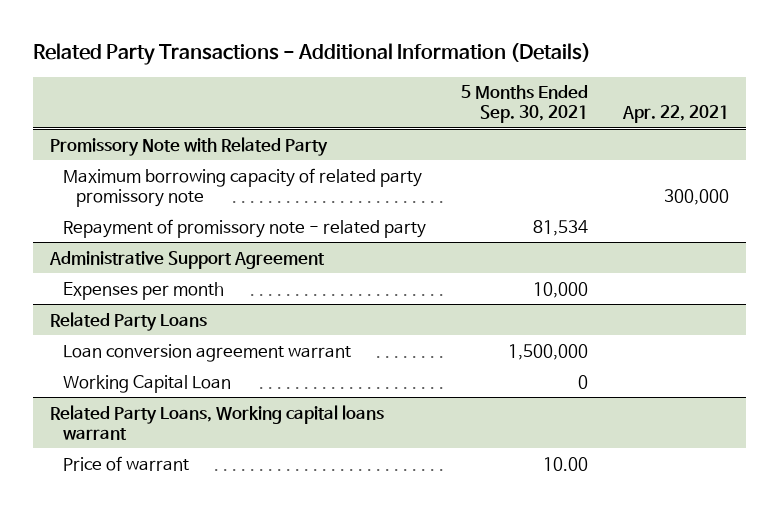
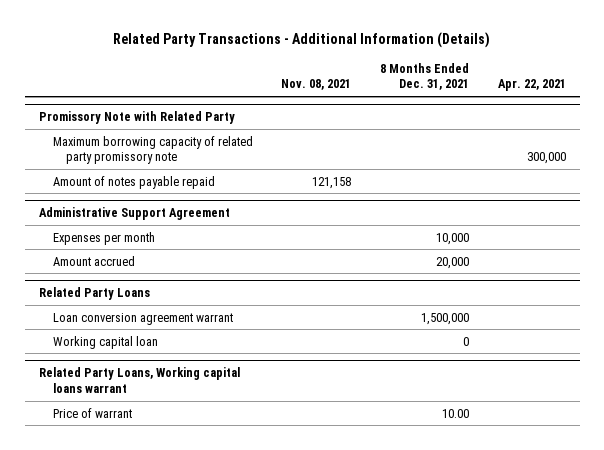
[460,85,588,124] 5 Months Ended Sep. 30, 2021 -> none
none -> [281,79,352,91] Nov. 08, 2021
none -> [379,62,469,91] 8 Months Ended Dec. 31, 2021
[63,218,427,238] Repayment of promissory note - related party -> [52,175,215,189] Amount of notes payable repaid
none -> [52,255,135,266] Amount accrued
[63,374,232,393] Working Capital Loan -> [52,335,158,349] Working capital loan

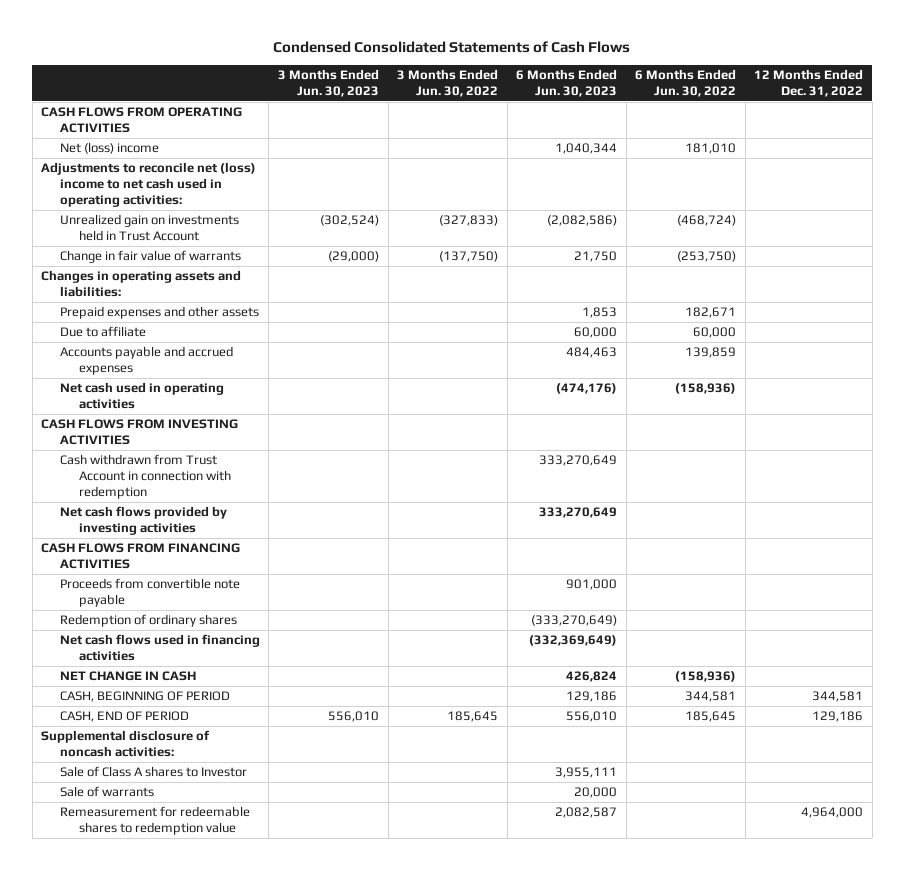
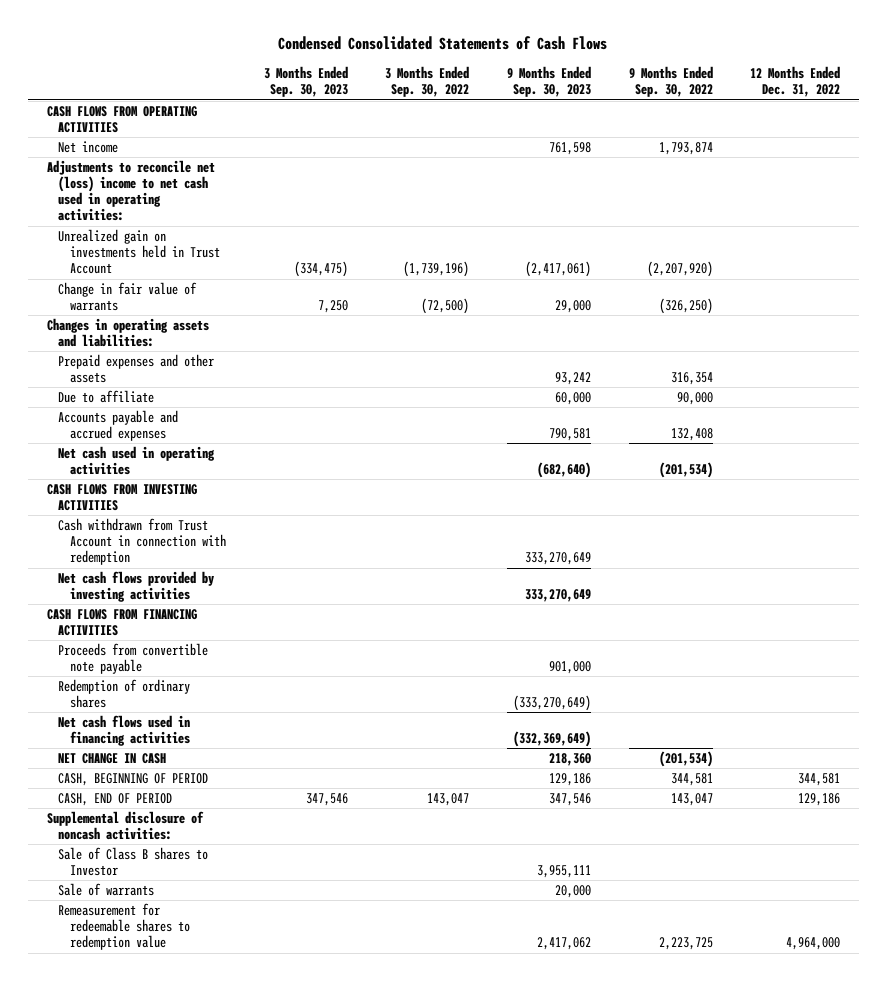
[277,69,379,98] 3 Months Ended Jun. 30, 2023 -> none
[397,69,499,98] 3 Months Ended Jun. 30, 2022 -> none
[516,69,618,98] 6 Months Ended Jun. 30, 2023 -> none
[635,69,737,98] 6 Months Ended Jun. 30, 2022 -> none
none -> [263,66,348,98] 3 Months Ended Sep. 30, 2023
none -> [385,66,470,98] 3 Months Ended Sep. 30, 2022
none -> [506,66,591,98] 9 Months Ended Sep. 30, 2023
none -> [628,66,713,98] 9 Months Ended Sep. 30, 2022
[59,142,159,155] Net (loss) income -> [58,141,119,154] Net income
[59,766,247,778] Sale of Class A shares to Investor -> [58,847,209,877] Sale of Class B shares to Investor

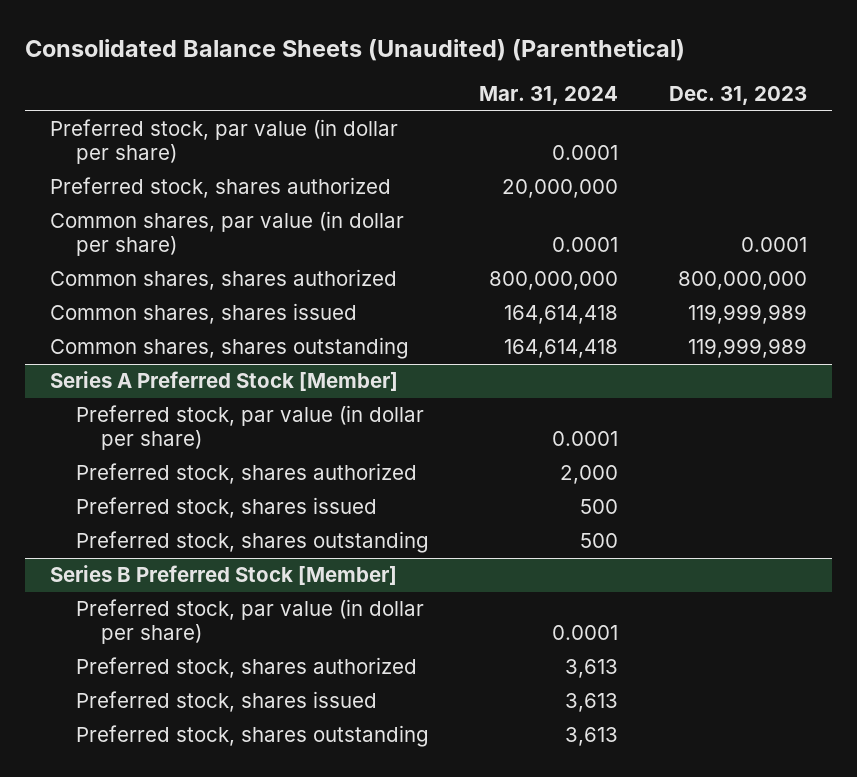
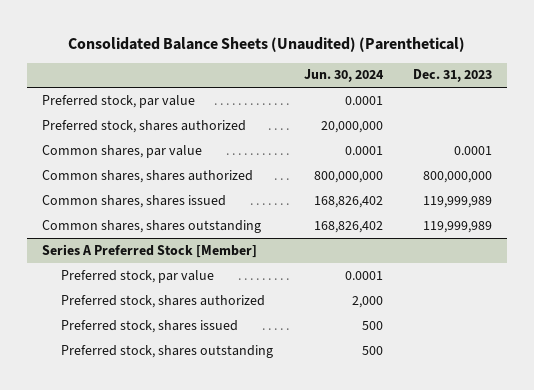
[479,86,619,106] Mar. 31, 2024 -> none
none -> [303,69,384,83] Jun. 30, 2024
[50,119,399,165] Preferred stock, par value (in dollar per share) -> [42,94,196,108] Preferred stock, par value
[50,211,405,257] Common shares, par value (in dollar per share) -> [42,144,203,158] Common shares, par value
[75,405,424,451] Preferred stock, par value (in dollar per share) -> [61,269,215,283] Preferred stock, par value
[50,565,398,586] Series B Preferred Stock [Member] -> none
[75,599,424,645] Preferred stock, par value (in dollar per share) -> none
[75,657,417,679] Preferred stock, shares authorized -> none
[75,691,377,713] Preferred stock, shares issued -> none
[75,725,429,748] Preferred stock, shares outstanding -> none

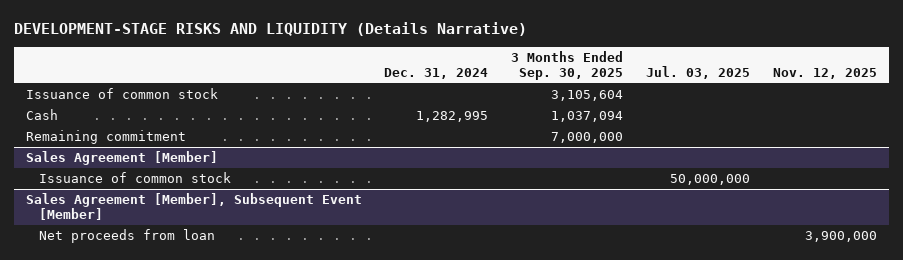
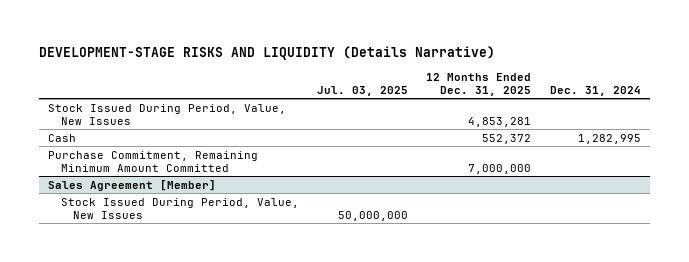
[511,50,624,80] 3 Months Ended Sep. 30, 2025 -> none
[773,67,878,79] Nov. 12, 2025 -> none
none -> [426,72,532,96] 12 Months Ended Dec. 31, 2025
[25,88,218,100] Issuance of common stock -> [48,103,287,125] Stock Issued During Period, Value, New Issues
[25,130,186,145] Remaining commitment -> [48,150,259,172] Purchase Commitment, Remaining Minimum Amount Committed
[25,193,362,221] Sales Agreement [Member], Subsequent Event [Member] -> none
[38,229,215,244] Net proceeds from loan -> none
[38,172,231,184] Issuance of common stock -> [60,197,299,219] Stock Issued During Period, Value, New Issues

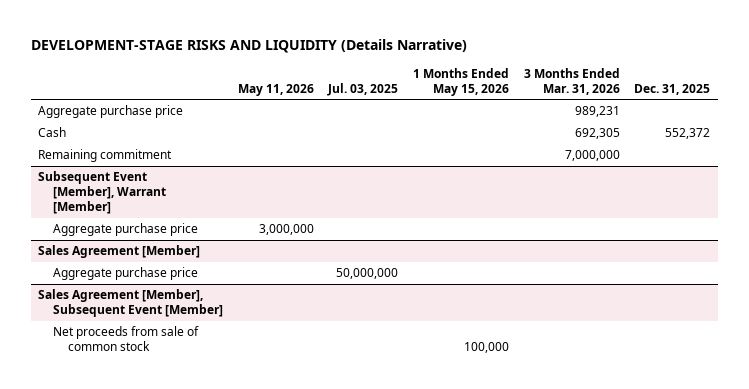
[426,72,532,96] 12 Months Ended Dec. 31, 2025 -> none
[549,85,641,96] Dec. 31, 2024 -> none
none -> [237,83,314,96] May 11, 2026
none -> [413,67,510,96] 1 Months Ended May 15, 2026
none -> [523,67,620,95] 3 Months Ended Mar. 31, 2026
none -> [634,83,711,95] Dec. 31, 2025
[48,103,287,125] Stock Issued During Period, Value, New Issues -> [38,105,184,119] Aggregate purchase price
[48,150,259,172] Purchase Commitment, Remaining Minimum Amount Committed -> [38,149,173,163] Remaining commitment
none -> [38,171,167,215] Subsequent Event [Member], Warrant [Member]
none -> [53,223,199,237] Aggregate purchase price
[60,197,299,219] Stock Issued During Period, Value, New Issues -> [53,267,199,281] Aggregate purchase price
none -> [38,289,224,318] Sales Agreement [Member], Subsequent Event [Member]
none -> [53,326,200,352] Net proceeds from sale of common stock

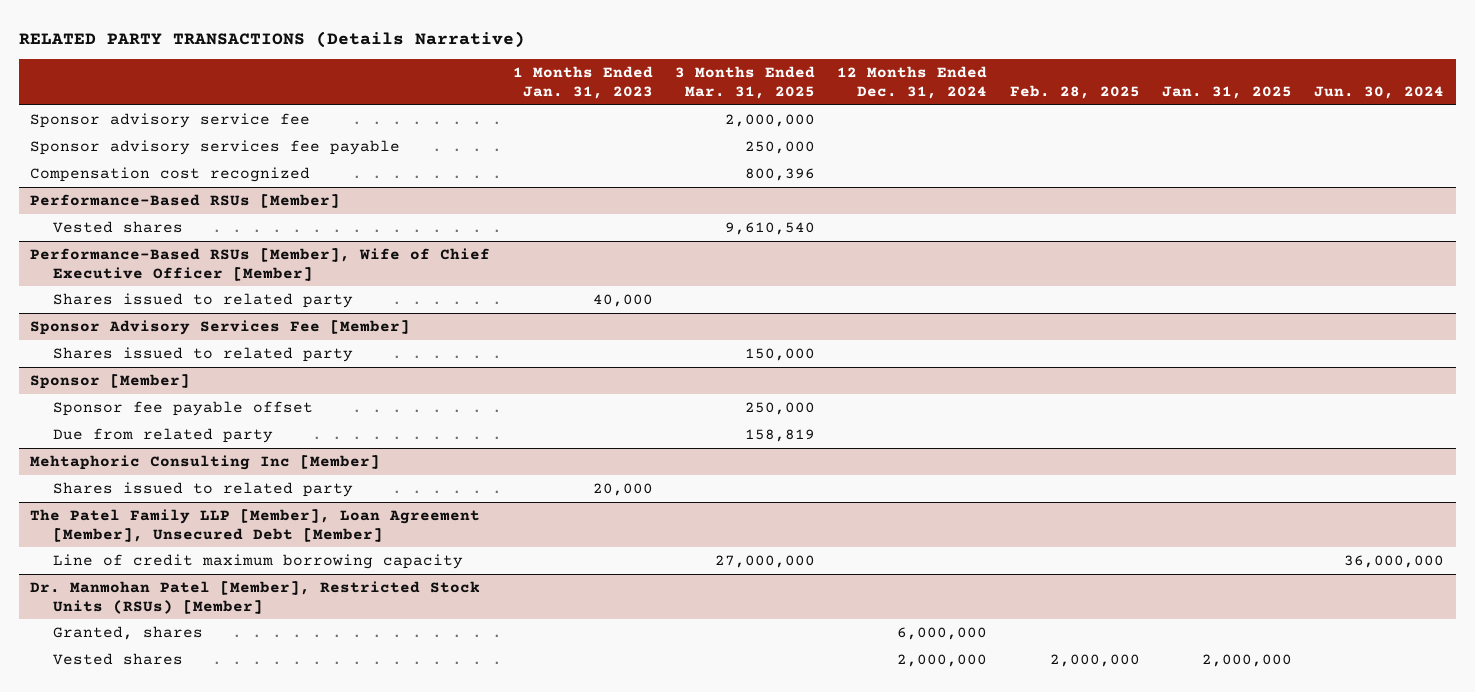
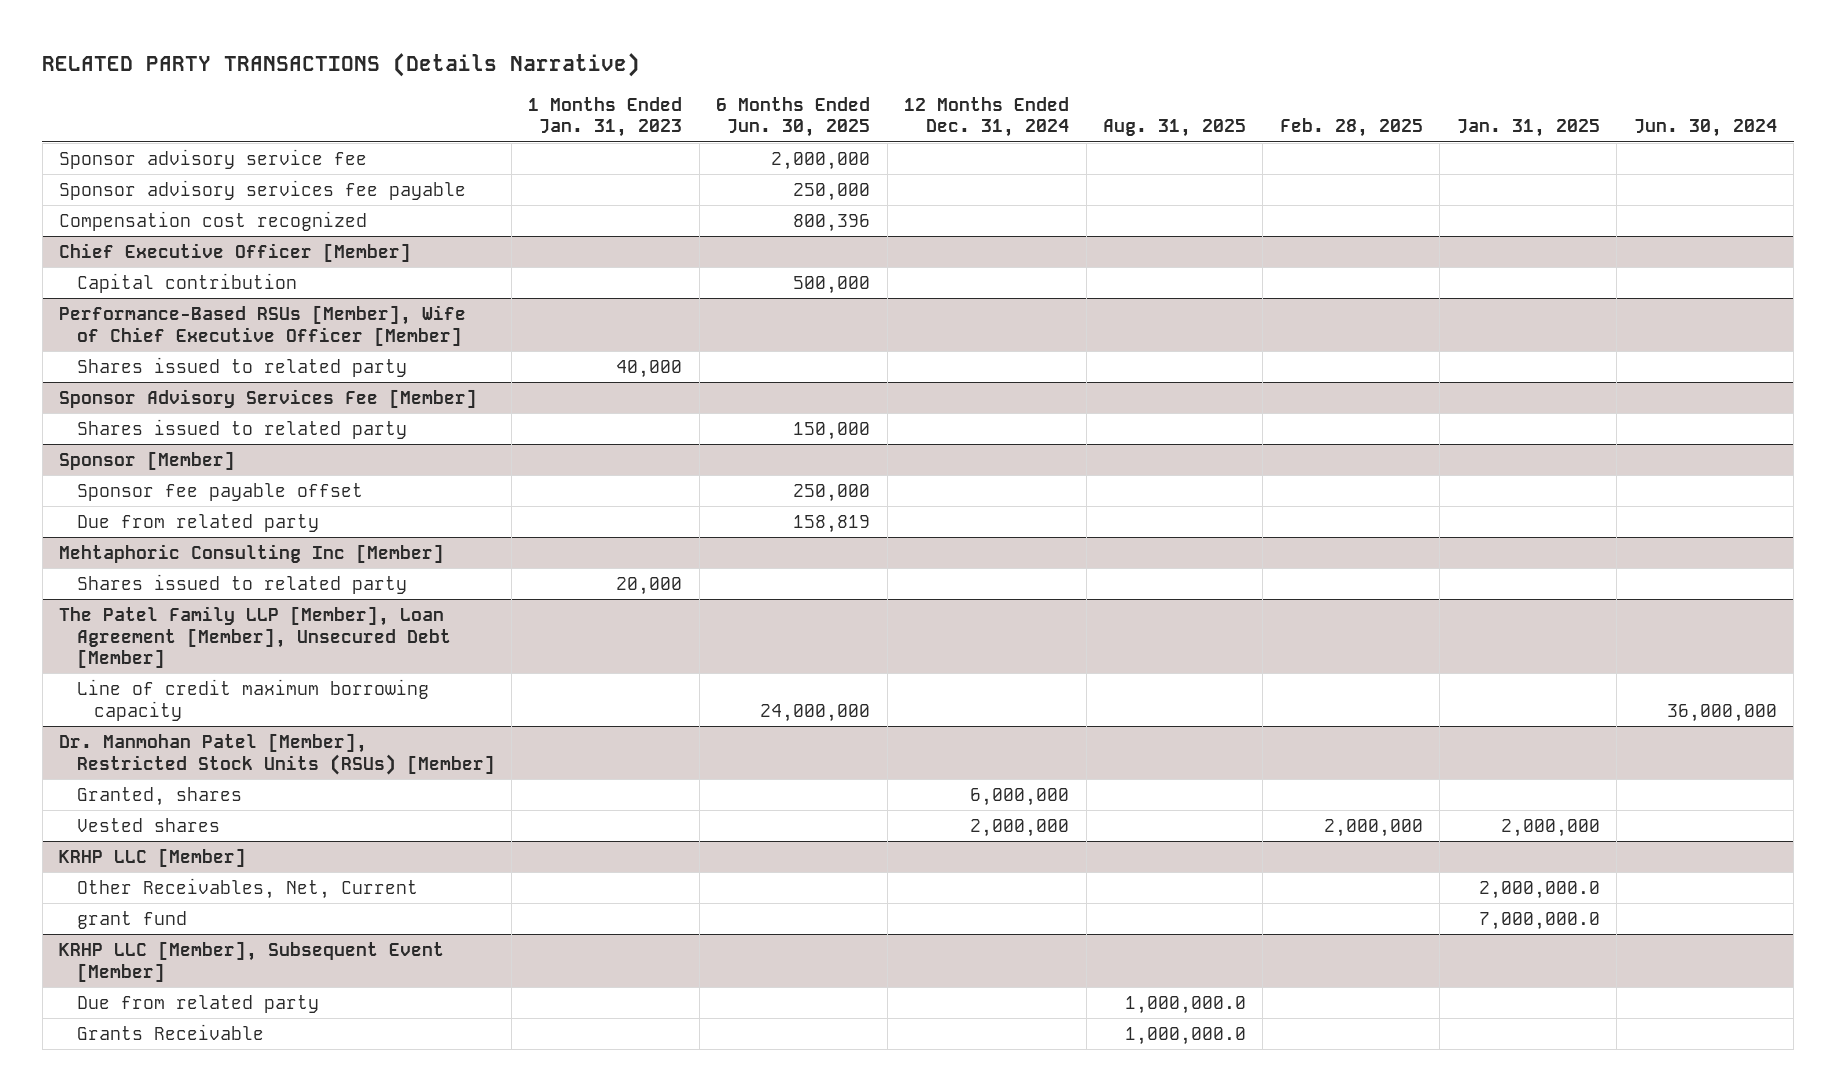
[675,66,816,100] 3 Months Ended Mar. 31, 2025 -> none
none -> [716,96,871,138] 6 Months Ended Jun. 30, 2025
none -> [1103,119,1247,138] Aug. 31, 2025
[30,193,341,208] Performance-Based RSUs [Member] -> none
[52,220,183,233] Vested shares -> none
none -> [59,242,412,262] Chief Executive Officer [Member]
none -> [76,272,297,293] Capital contribution
none -> [59,847,247,867] KRHP LLC [Member]
none -> [76,877,418,899] Other Receivables, Net, Current
none -> [76,910,187,929] grant fund
none -> [59,940,445,982] KRHP LLC [Member], Subsequent Event [Member]
none -> [76,994,319,1013] Due from related party
none -> [76,1023,264,1040] Grants Receivable

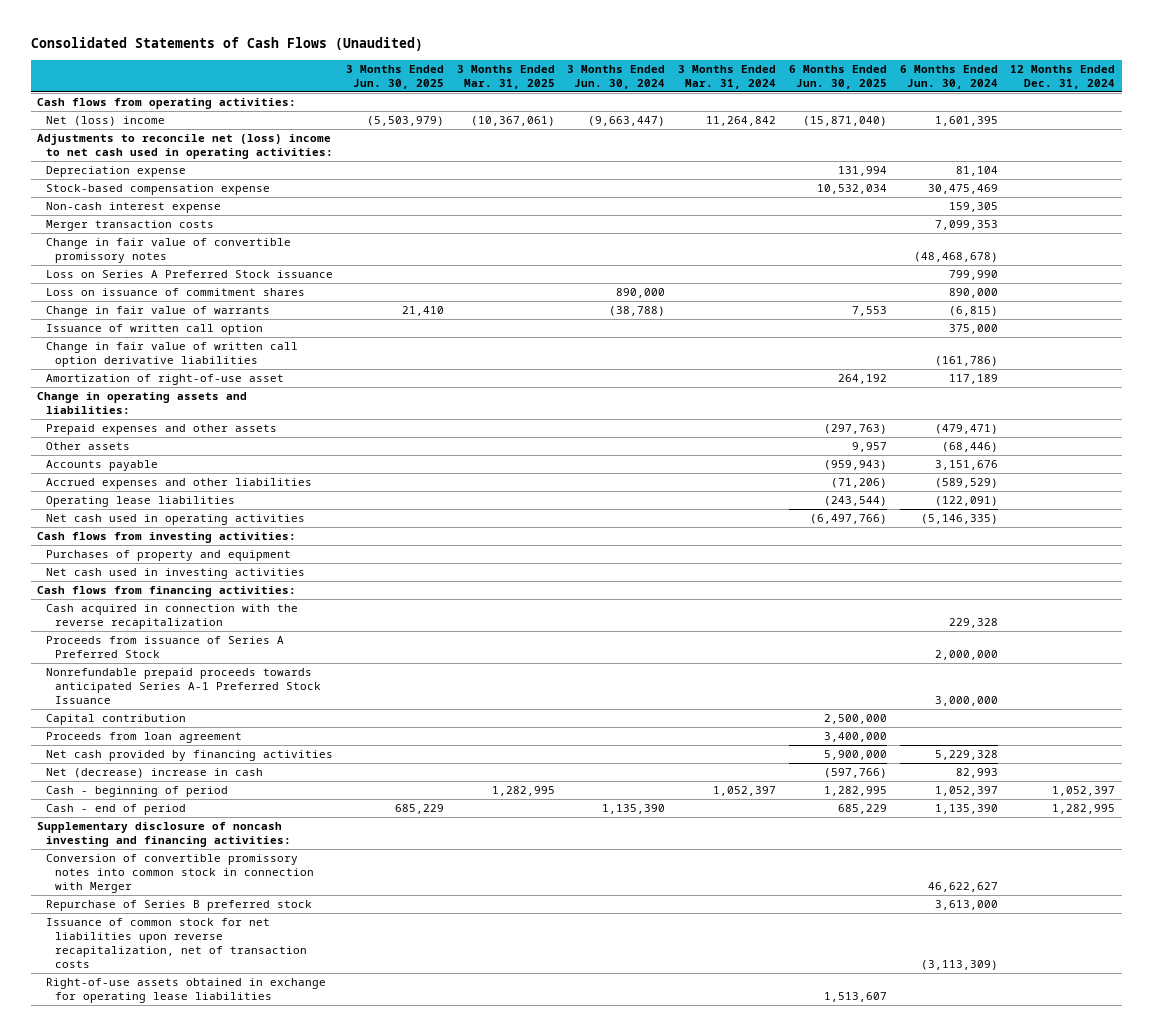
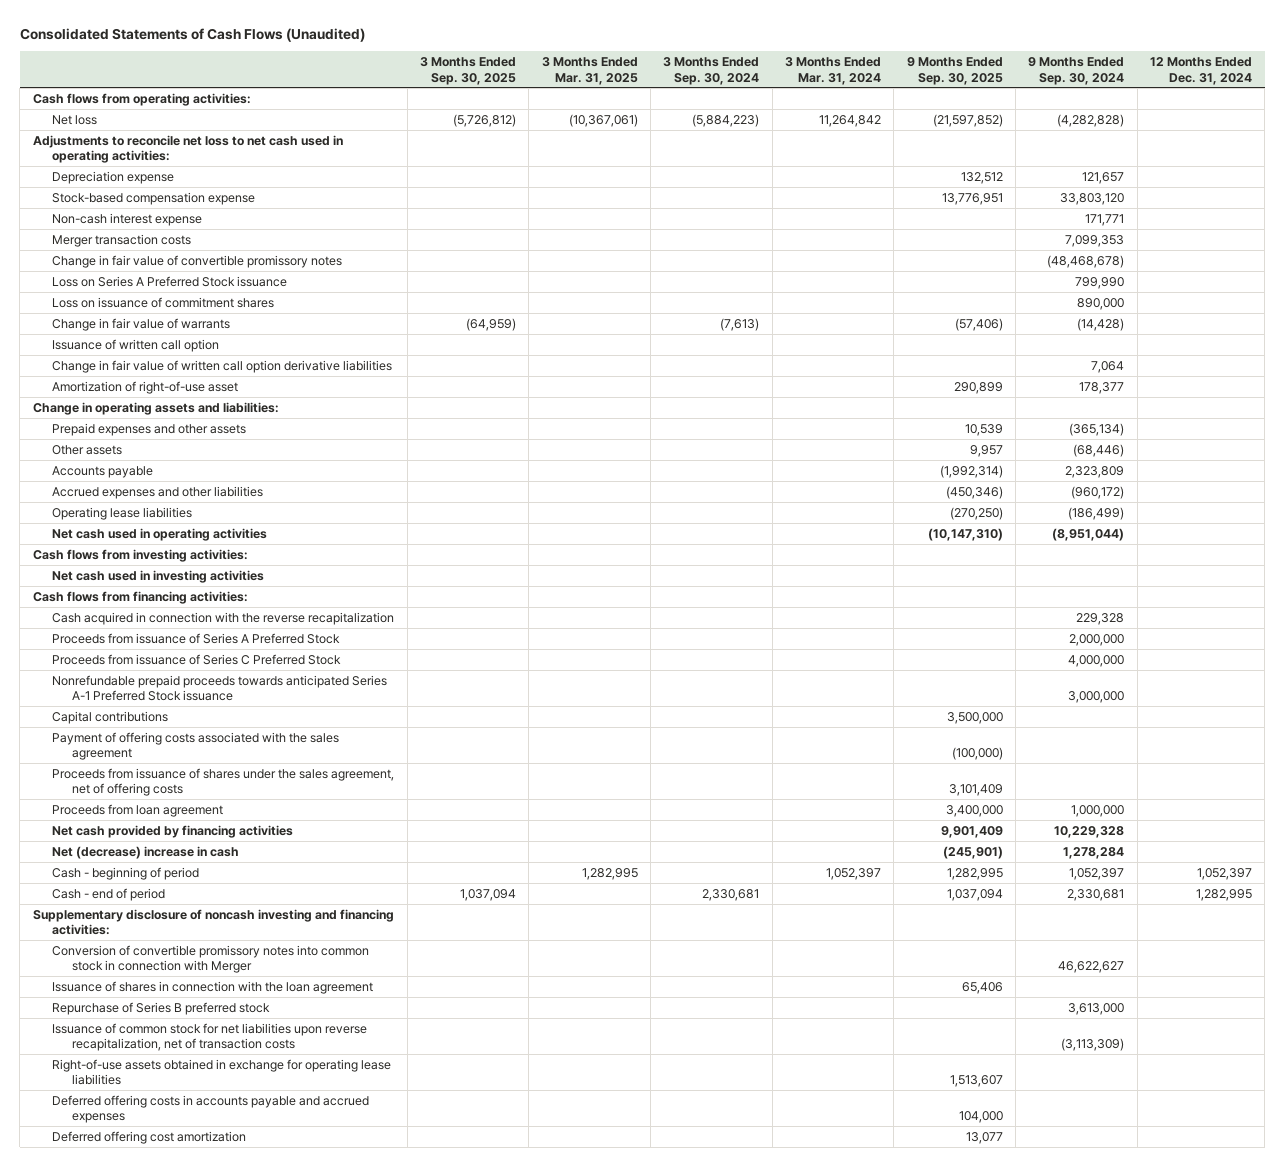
[345,64,444,89] 3 Months Ended Jun. 30, 2025 -> none
[567,64,666,89] 3 Months Ended Jun. 30, 2024 -> none
[788,64,887,89] 6 Months Ended Jun. 30, 2025 -> none
[899,64,998,89] 6 Months Ended Jun. 30, 2024 -> none
none -> [419,57,516,85] 3 Months Ended Sep. 30, 2025
none -> [663,57,760,85] 3 Months Ended Sep. 30, 2024
none -> [906,57,1003,85] 9 Months Ended Sep. 30, 2025
none -> [1028,57,1125,85] 9 Months Ended Sep. 30, 2024
[46,115,166,126] Net (loss) income -> [52,114,98,125] Net loss
[37,133,334,160] Adjustments to reconcile net (loss) income to net cash used in operating activities: -> [32,134,343,164] Adjustments to reconcile net loss to net cash used in operating activities:
[46,549,292,561] Purchases of property and equipment -> none
none -> [52,653,342,665] Proceeds from issuance of Series C Preferred Stock
[46,667,322,705] Nonrefundable prepaid proceeds towards anticipated Series A-1 Preferred Stock Issuance -> [52,674,388,702] Nonrefundable prepaid proceeds towards anticipated Series A-1 Preferred Stock issuance
[46,713,187,725] Capital contribution -> [52,710,169,724] Capital contributions
none -> [52,731,340,761] Payment of offering costs associated with the sales agreement
none -> [52,767,395,797] Proceeds from issuance of shares under the sales agreement, net of offering costs
none -> [52,980,374,994] Issuance of shares in connection with the loan agreement
none -> [52,1094,370,1124] Deferred offering costs in accounts payable and accrued expenses
none -> [52,1130,247,1144] Deferred offering cost amortization

